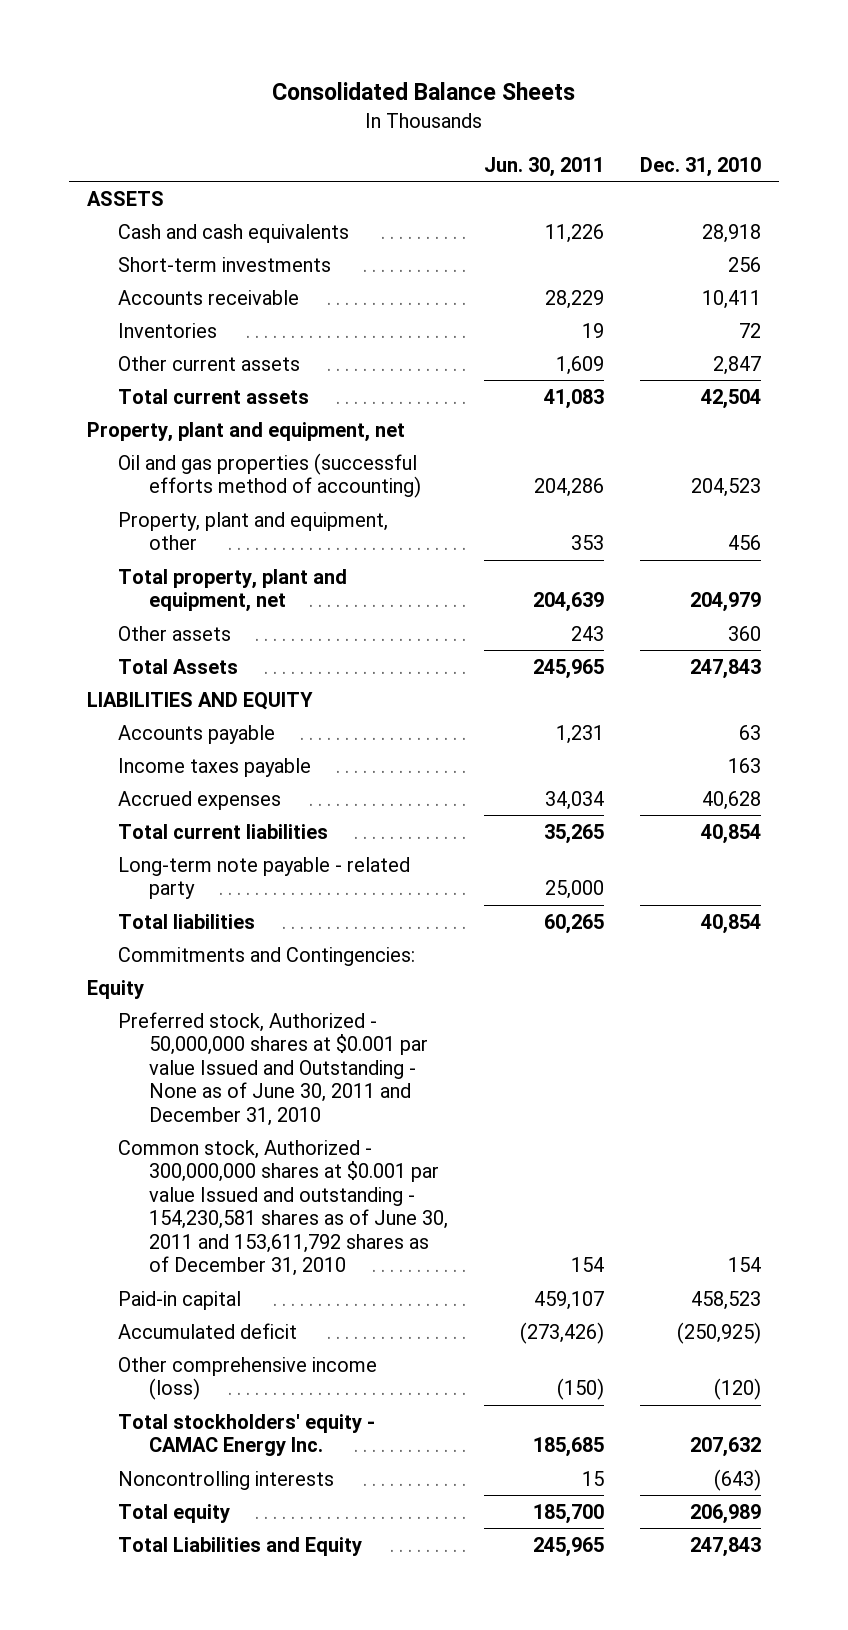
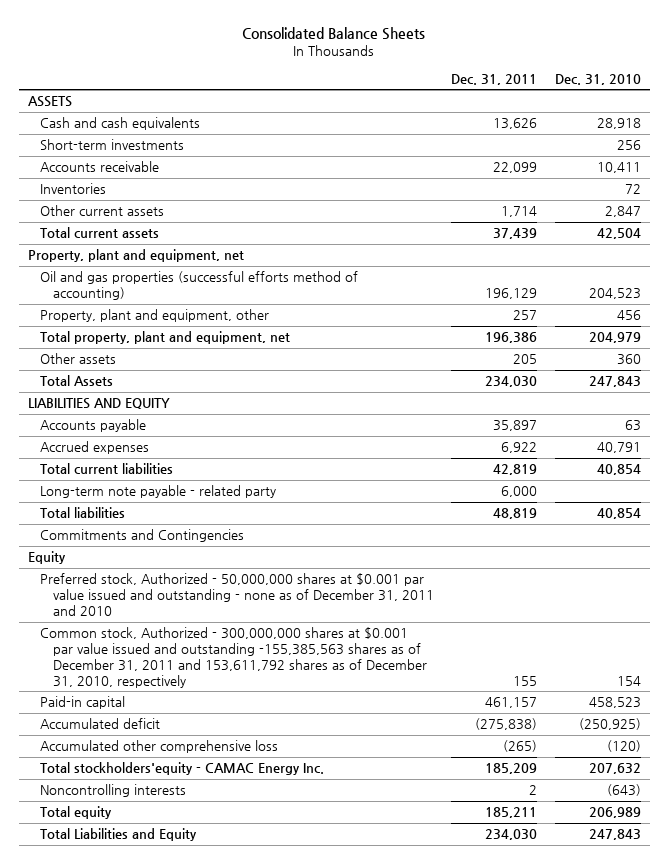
[484,156,605,177] Jun. 30, 2011 -> none
none -> [451,73,538,85] Dec. 31, 2011
[118,757,312,777] Income taxes payable -> none
[702,790,762,810] 40,628 -> [596,442,641,454] 40,791
[118,946,416,966] Commitments and Contingencies: -> [40,529,245,543] Commitments and Contingencies
[118,1011,429,1126] Preferred stock, Authorized - 50,000,000 shares at $0.001 par value Issued and Outstanding - None as of June 30, 2011 and December 31, 2010 -> [40,573,434,616] Preferred stock, Authorized - 50,000,000 shares at $0.001 par value issued and outstanding - none as of December 31, 2011 and 2010
[118,1139,449,1277] Common stock, Authorized - 300,000,000 shares at $0.001 par value Issued and outstanding - 154,230,581 shares as of June 30, 2011 and 153,611,792 shares as of December 31, 2010 -> [40,627,427,688] Common stock, Authorized - 300,000,000 shares at $0.001 par value issued and outstanding -155,385,563 shares as of December 31, 2011 and 153,611,792 shares as of December 31, 2010, respectively
[118,1356,378,1401] Other comprehensive income (loss) -> [40,740,279,754] Accumulated other comprehensive loss
[118,1413,376,1457] Total stockholders' equity - CAMAC Energy Inc. -> [40,762,325,776] Total stockholders'equity - CAMAC Energy Inc.

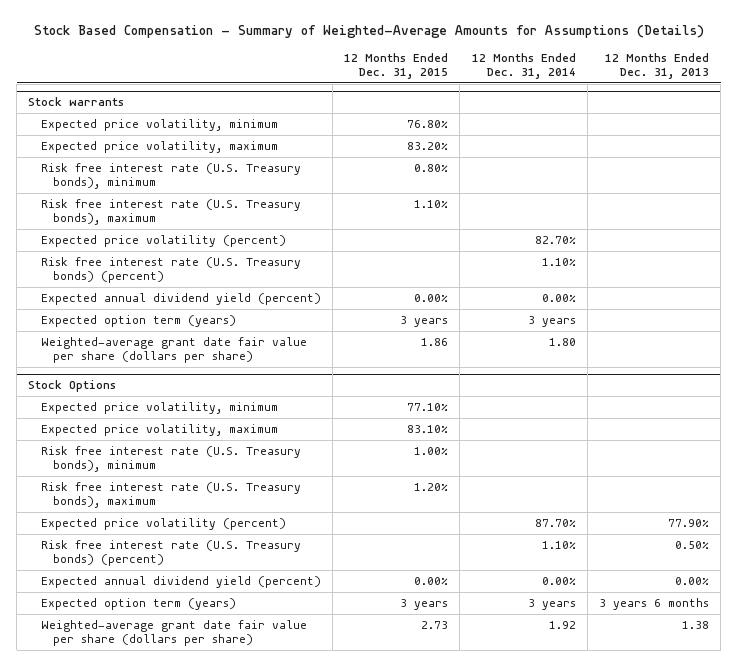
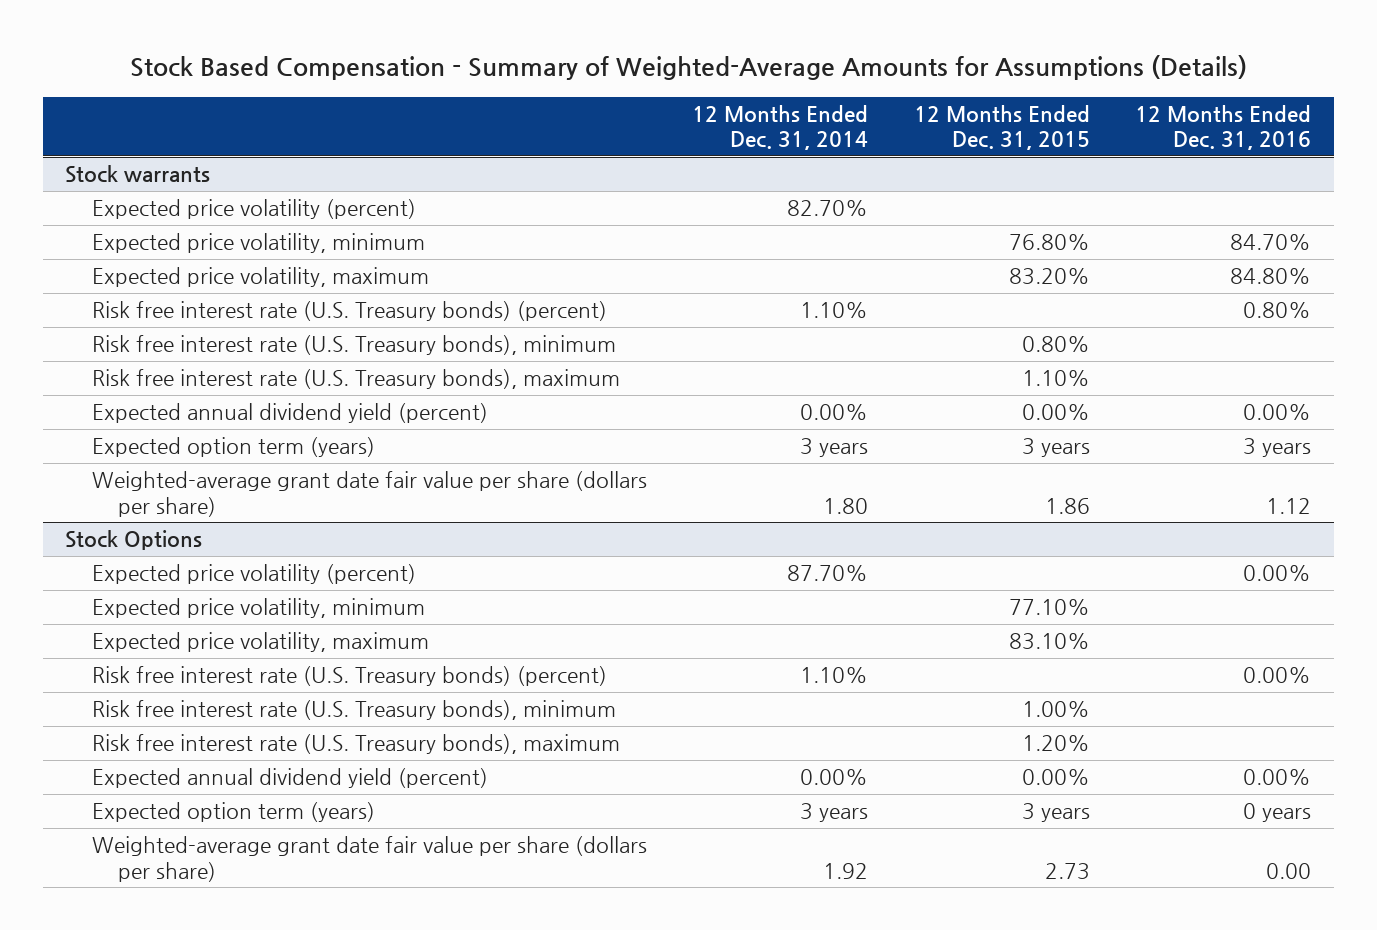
[605,52,710,79] 12 Months Ended Dec. 31, 2013 -> none
none -> [1135,104,1312,151] 12 Months Ended Dec. 31, 2016
[40,234,286,247] Expected price volatility (percent) -> [91,199,416,220] Expected price volatility (percent)
[40,256,301,284] Risk free interest rate (U.S. Treasury bonds) (percent) -> [91,301,607,322] Risk free interest rate (U.S. Treasury bonds) (percent)
[40,517,286,530] Expected price volatility (percent) -> [91,564,416,585] Expected price volatility (percent)
[40,539,301,567] Risk free interest rate (U.S. Treasury bonds) (percent) -> [91,666,607,687] Risk free interest rate (U.S. Treasury bonds) (percent)

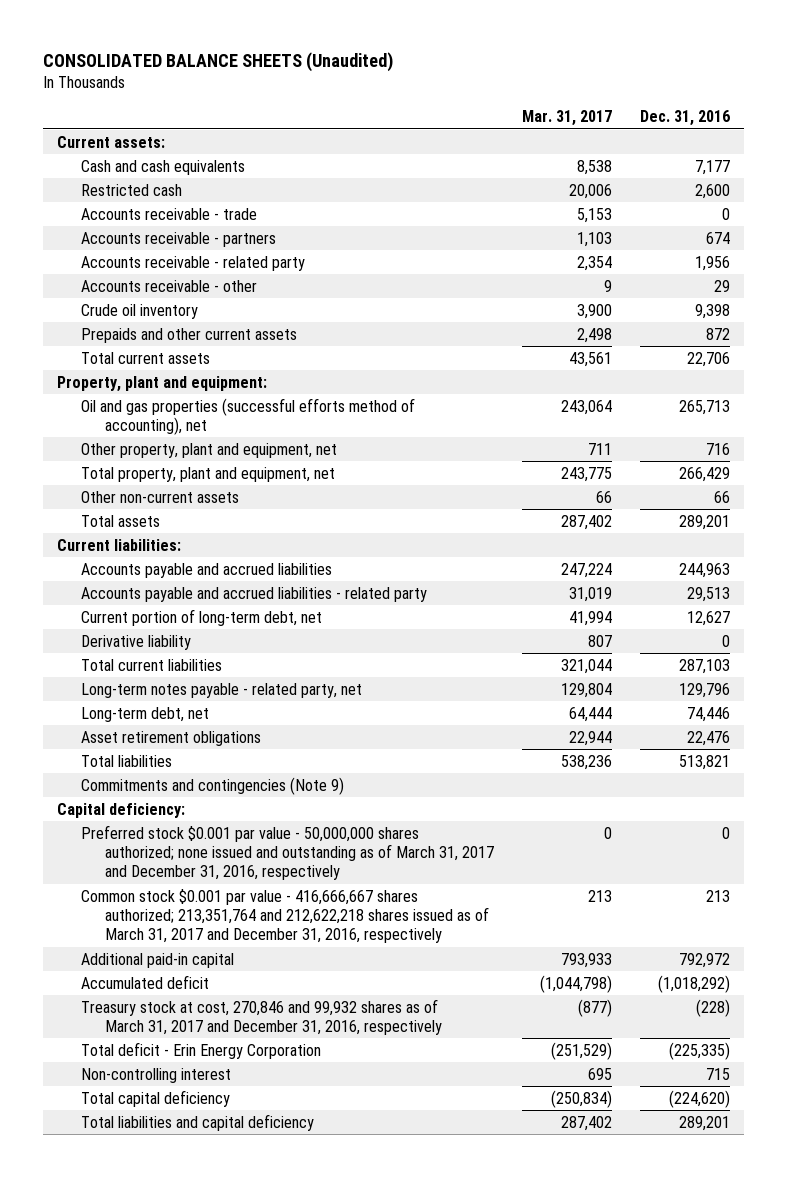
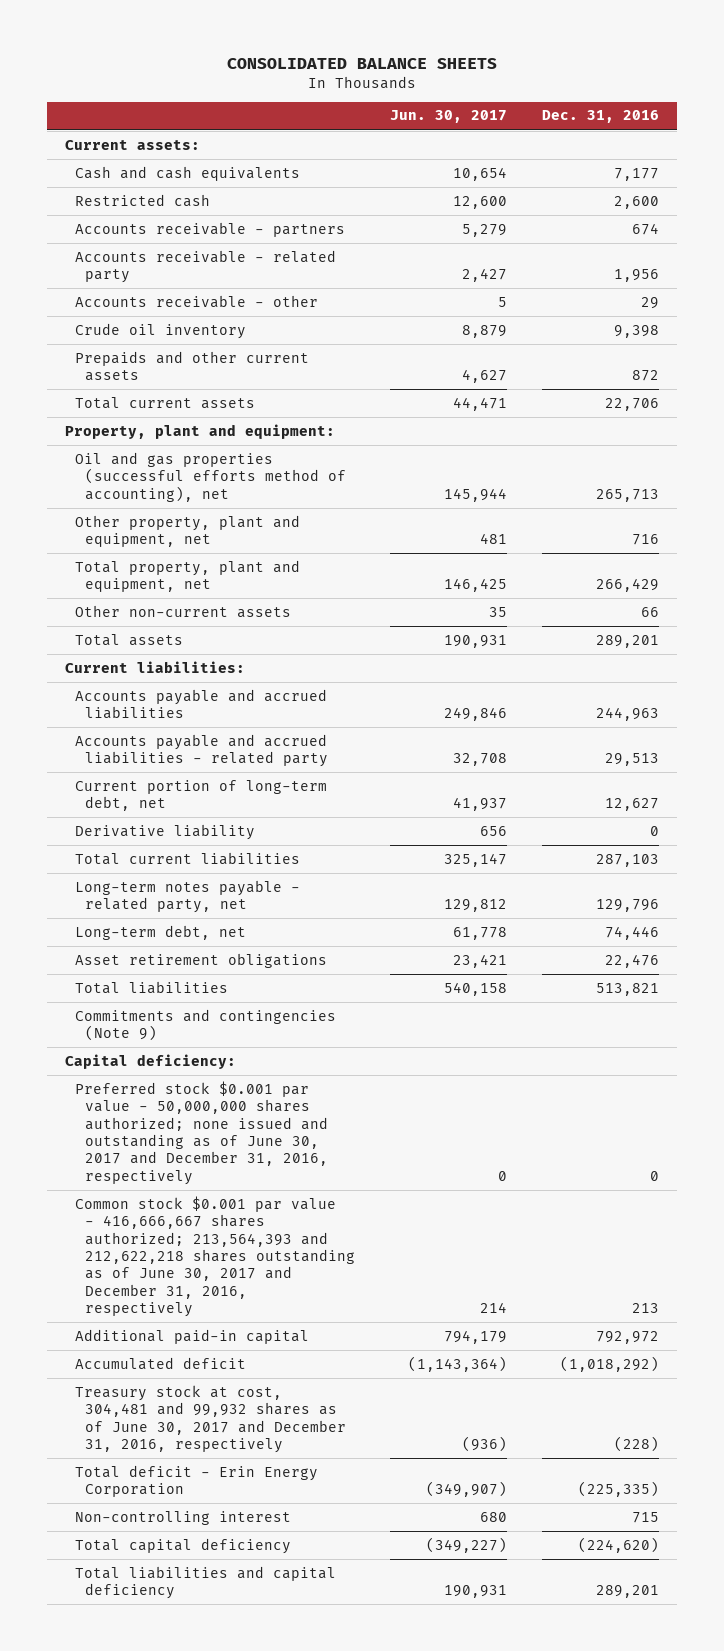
[42,52,393,73] CONSOLIDATED BALANCE SHEETS (Unaudited) -> [226,57,497,69] CONSOLIDATED BALANCE SHEETS
[521,110,612,127] Mar. 31, 2017 -> none
none -> [389,110,507,124] Jun. 30, 2017
[80,207,257,220] Accounts receivable - trade -> none
[80,824,494,880] Preferred stock $0.001 par value - 50,000,000 shares authorized; none issued and outstanding as of March 31, 2017 and December 31, 2016, respectively -> [74,1080,328,1185] Preferred stock $0.001 par value - 50,000,000 shares authorized; none issued and outstanding as of June 30, 2017 and December 31, 2016, respectively
[80,888,489,943] Common stock $0.001 par value - 416,666,667 shares authorized; 213,351,764 and 212,622,218 shares issued as of March 31, 2017 and December 31, 2016, respectively -> [74,1195,355,1318] Common stock $0.001 par value - 416,666,667 shares authorized; 213,564,393 and 212,622,218 shares outstanding as of June 30, 2017 and December 31, 2016, respectively
[80,998,442,1035] Treasury stock at cost, 270,846 and 99,932 shares as of March 31, 2017 and December 31, 2016, respectively -> [74,1384,346,1454] Treasury stock at cost, 304,481 and 99,932 shares as of June 30, 2017 and December 31, 2016, respectively

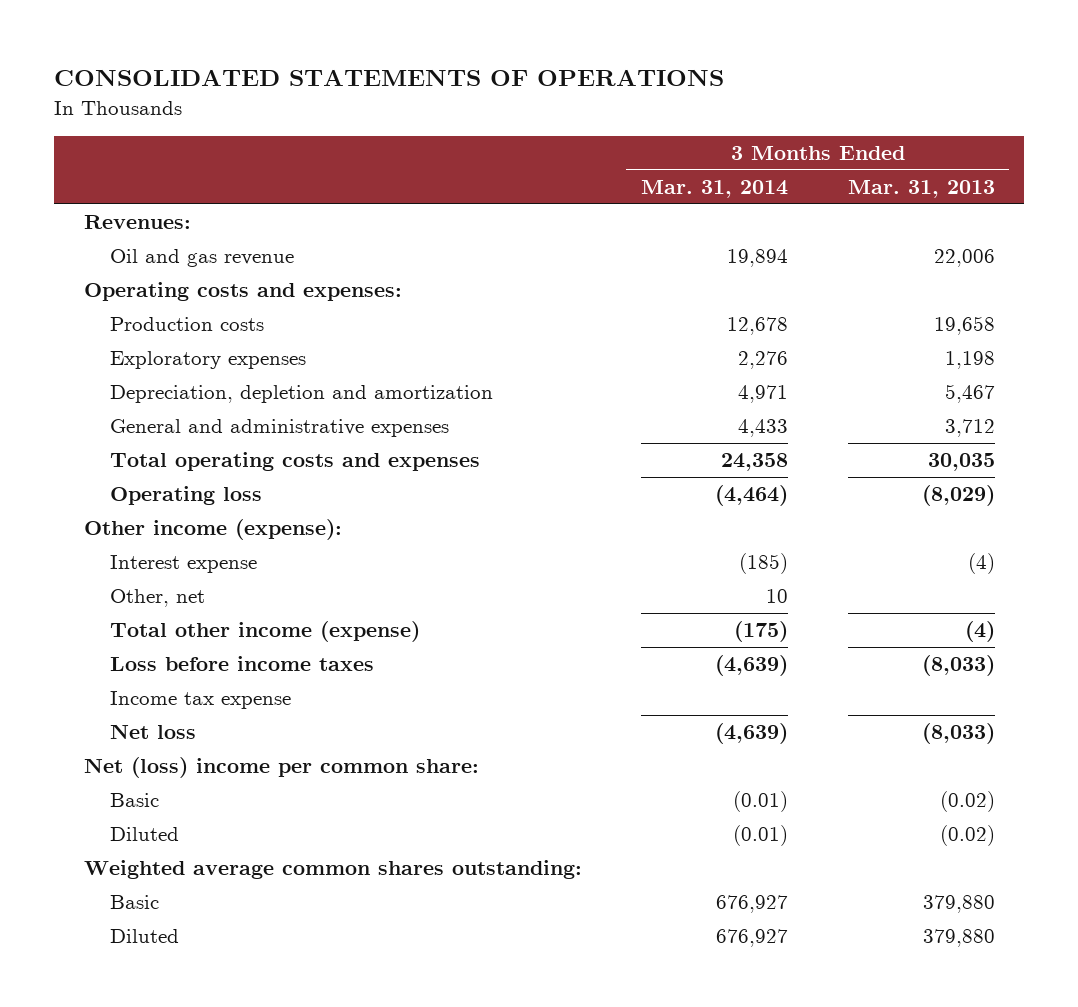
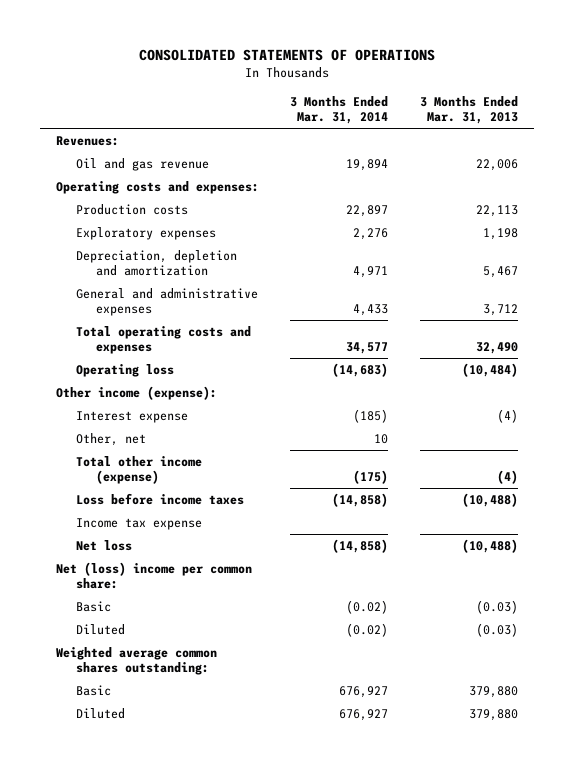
[727,317,789,336] 12,678 -> [346,205,389,218] 22,897
[933,316,995,336] 19,658 -> [475,205,518,218] 22,113
[721,453,789,472] 24,358 -> [346,342,389,355] 34,577
[927,453,995,472] 30,035 -> [475,342,518,355] 32,490
[715,485,789,507] (4,464) -> [332,363,389,378] (14,683)
[921,485,995,507] (8,029) -> [461,363,518,378] (10,484)
[715,655,789,677] (4,639) -> [332,493,389,508] (14,858)
[921,655,995,677] (8,033) -> [461,493,518,508] (10,488)
[715,723,789,745] (4,639) -> [332,539,389,554] (14,858)
[921,723,995,745] (8,033) -> [461,539,518,554] (10,488)
[733,791,789,813] (0.01) -> [346,600,389,615] (0.02)
[939,791,995,813] (0.02) -> [475,600,518,615] (0.03)
[733,825,789,847] (0.01) -> [346,623,389,638] (0.02)
[939,825,995,847] (0.02) -> [475,623,518,638] (0.03)

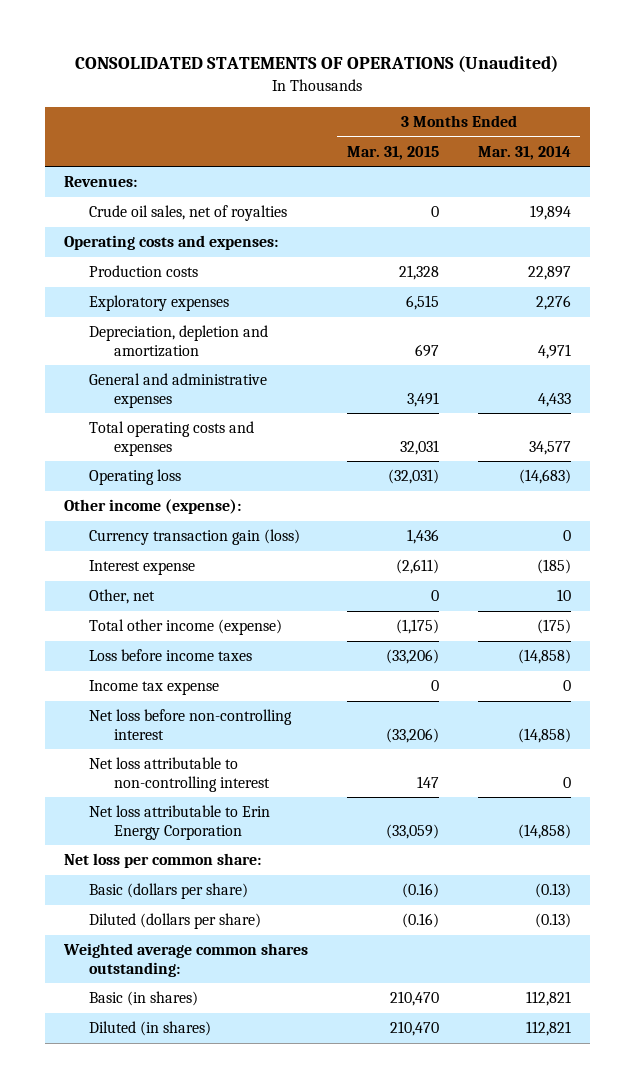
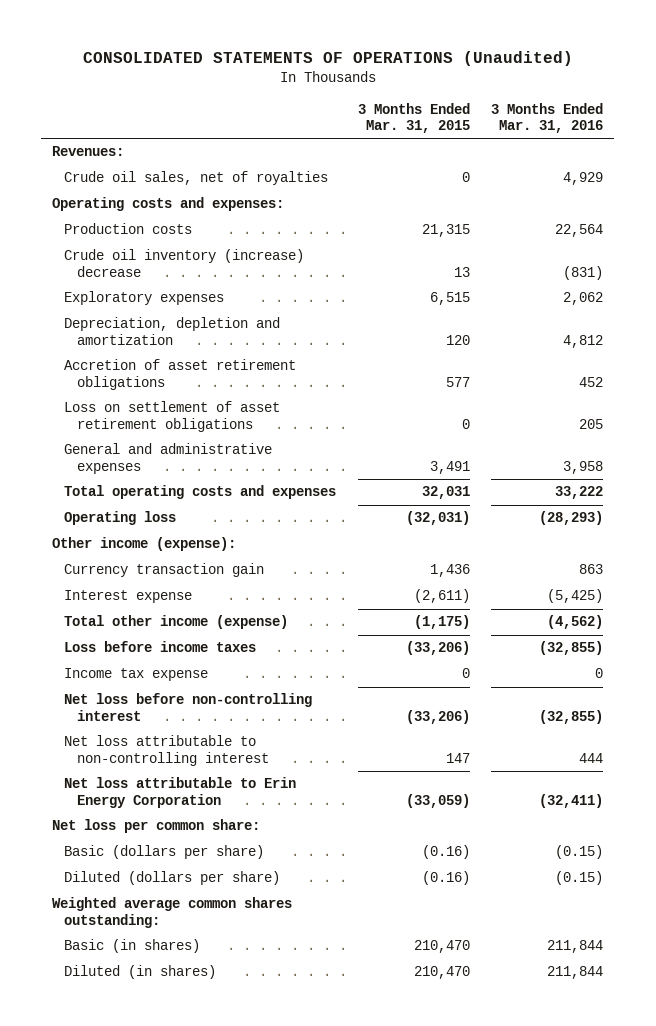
[477,145,571,160] Mar. 31, 2014 -> none
none -> [491,102,604,134] 3 Months Ended Mar. 31, 2016
[398,265,439,281] 21,328 -> [421,224,470,238] 21,315
none -> [64,249,305,277] Crude oil inventory (increase) decrease
[414,343,439,357] 697 -> [445,334,470,345] 120
none -> [64,359,297,390] Accretion of asset retirement obligations
none -> [64,401,281,432] Loss on settlement of asset retirement obligations
[89,529,301,546] Currency transaction gain (loss) -> [64,563,265,578] Currency transaction gain
[89,589,156,605] Other, net -> none

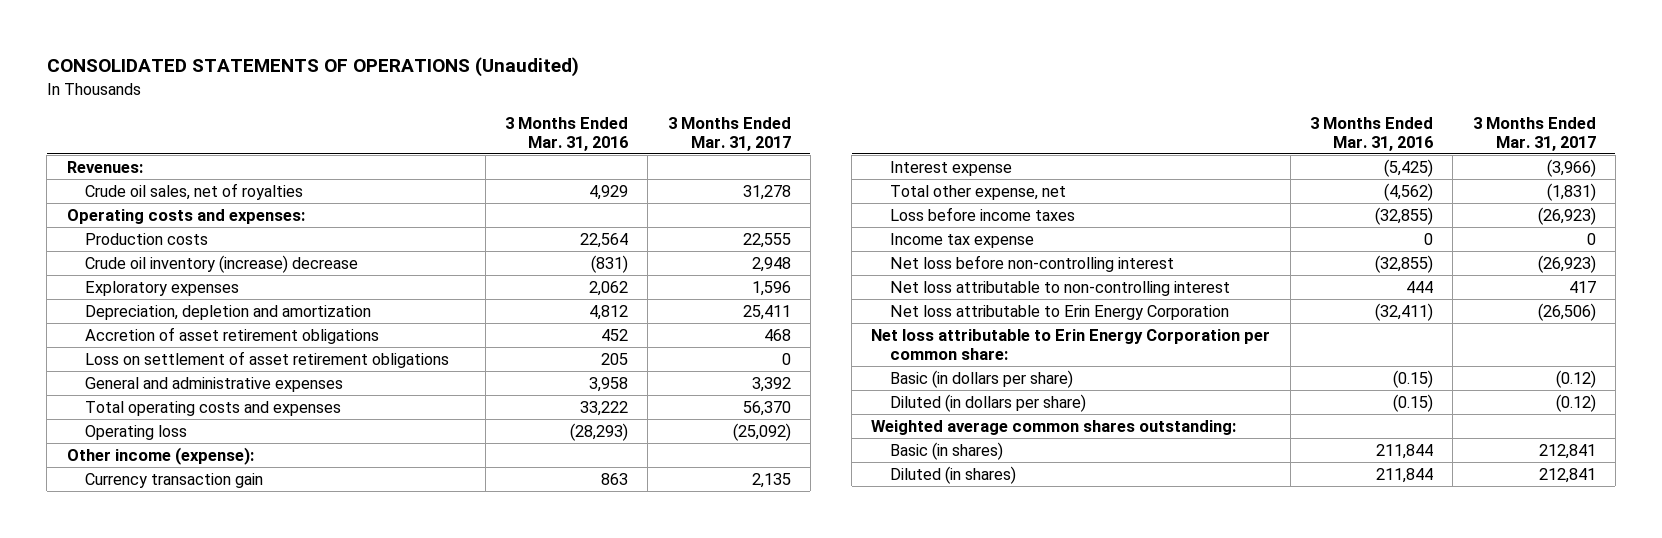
[357,102,470,134] 3 Months Ended Mar. 31, 2015 -> none
none -> [667,116,791,151] 3 Months Ended Mar. 31, 2017
[64,615,289,630] Total other income (expense) -> [890,184,1067,200] Total other expense, net
[52,819,261,834] Net loss per common share: -> [871,328,1271,360] Net loss attributable to Erin Energy Corporation per common share:
[64,845,265,860] Basic (dollars per share) -> [890,369,1074,388] Basic (in dollars per share)
[64,871,281,886] Diluted (dollars per share) -> [890,393,1087,412] Diluted (in dollars per share)

